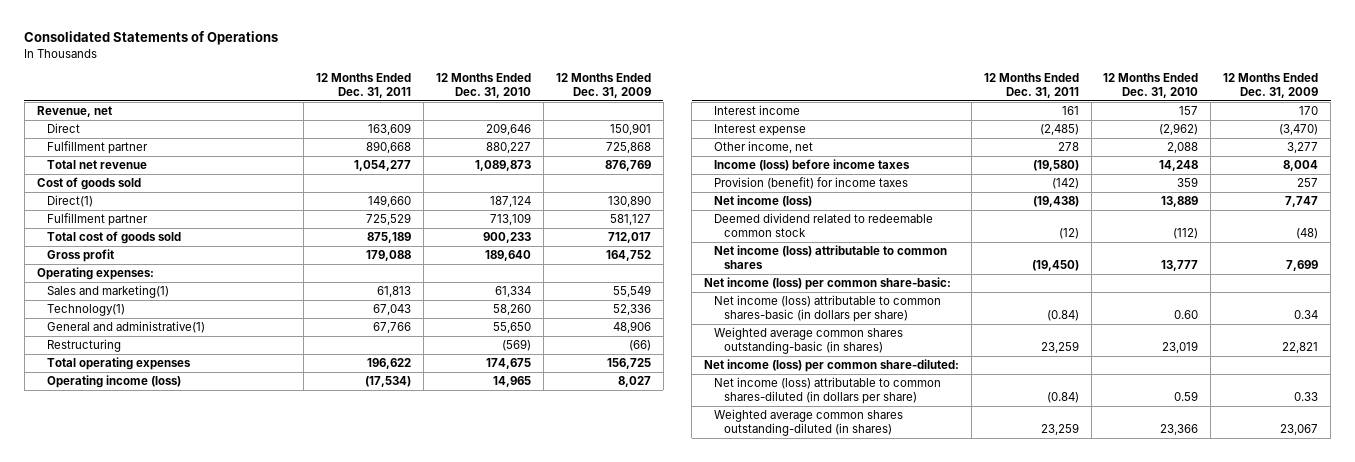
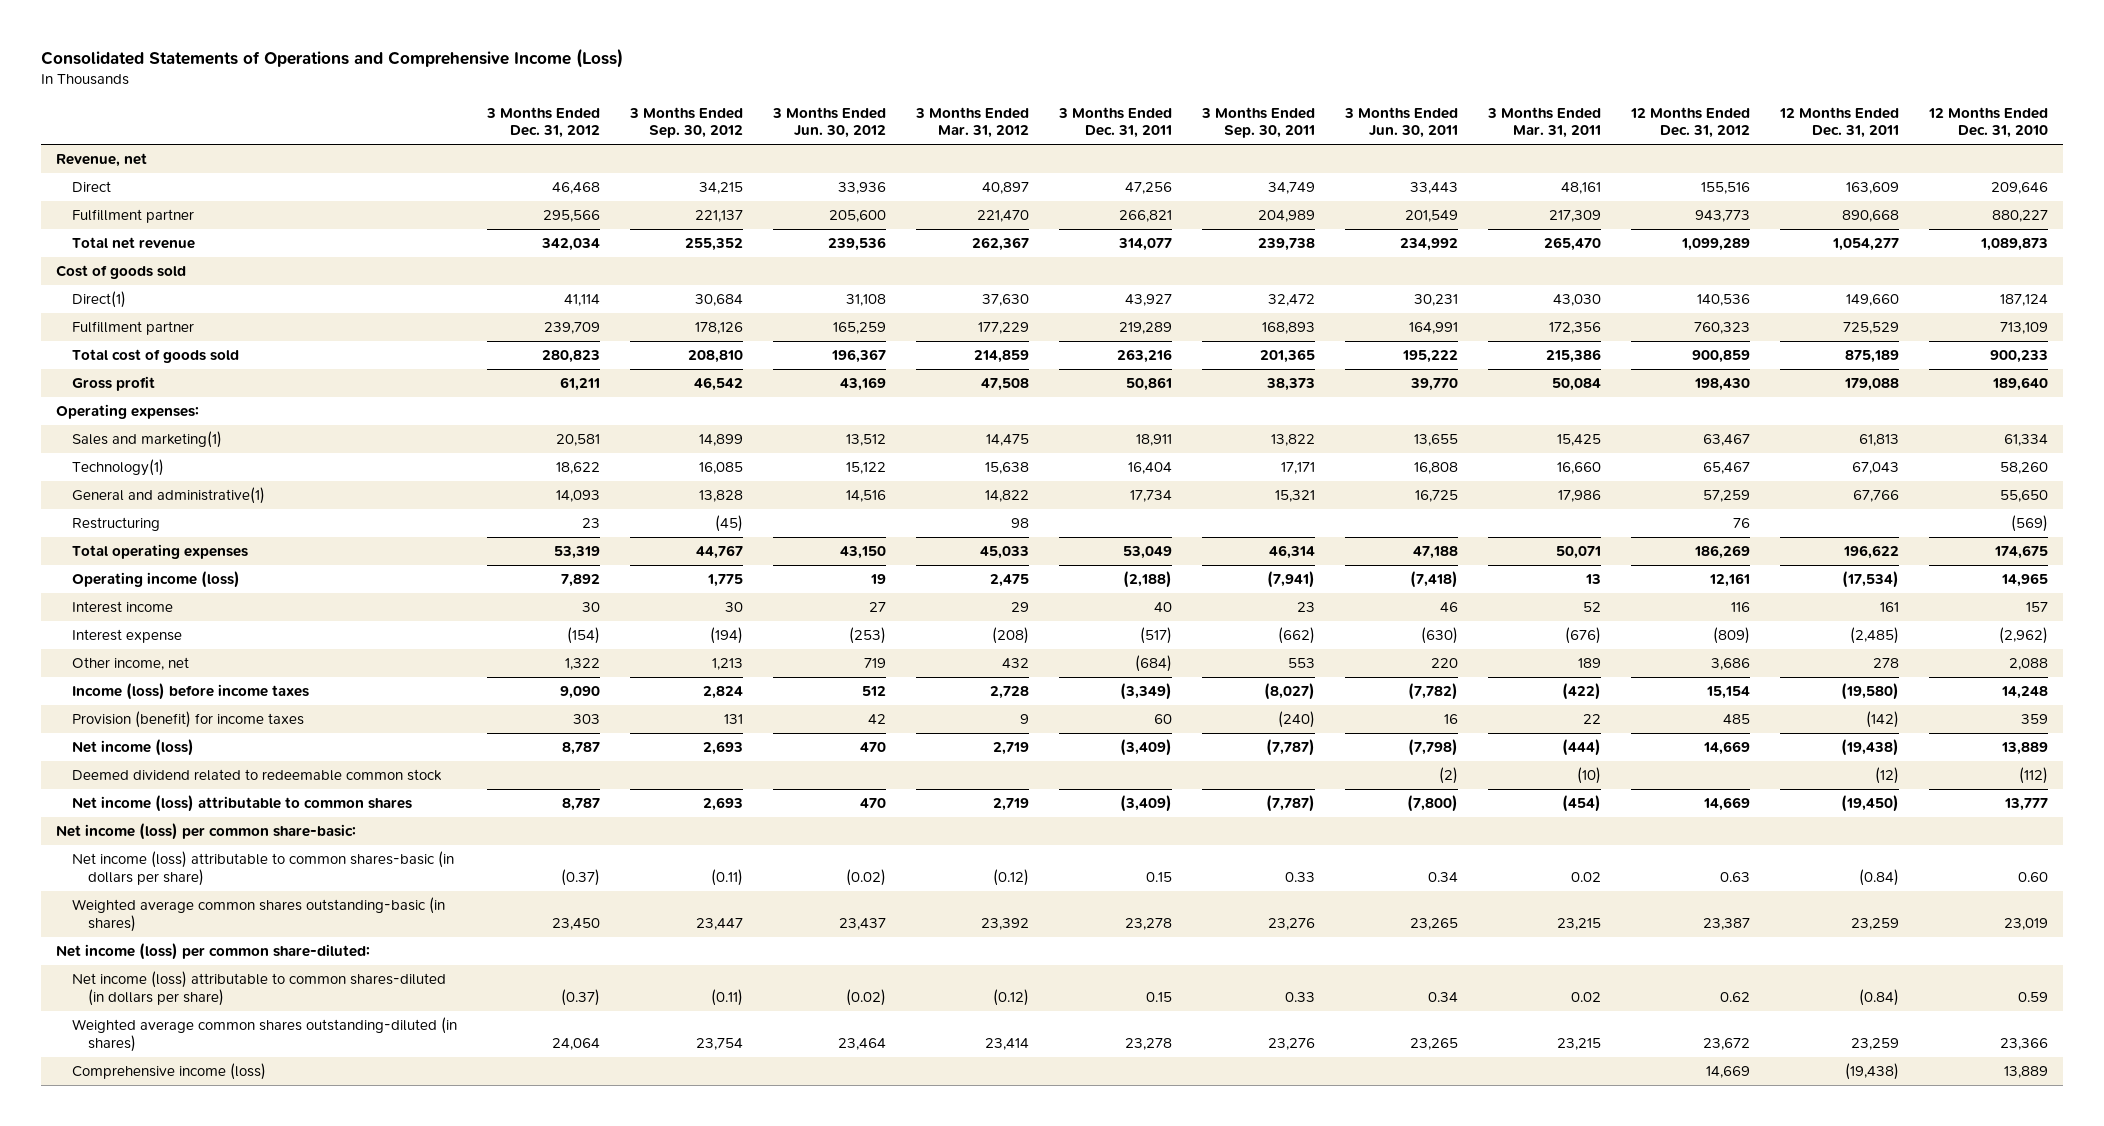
[24,31,279,46] Consolidated Statements of Operations -> [40,47,623,68] Consolidated Statements of Operations and Comprehensive Income (Loss)
[555,73,651,98] 12 Months Ended Dec. 31, 2009 -> none
none -> [486,106,601,139] 3 Months Ended Dec. 31, 2012
none -> [629,106,744,139] 3 Months Ended Sep. 30, 2012
none -> [772,106,887,139] 3 Months Ended Jun. 30, 2012
none -> [915,106,1030,139] 3 Months Ended Mar. 31, 2012
none -> [1058,106,1173,139] 3 Months Ended Dec. 31, 2011
none -> [1201,106,1316,139] 3 Months Ended Sep. 30, 2011
none -> [1344,106,1459,139] 3 Months Ended Jun. 30, 2011
none -> [1487,106,1602,139] 3 Months Ended Mar. 31, 2011
none -> [1630,106,1751,139] 12 Months Ended Dec. 31, 2012
none -> [72,1063,267,1081] Comprehensive income (loss)

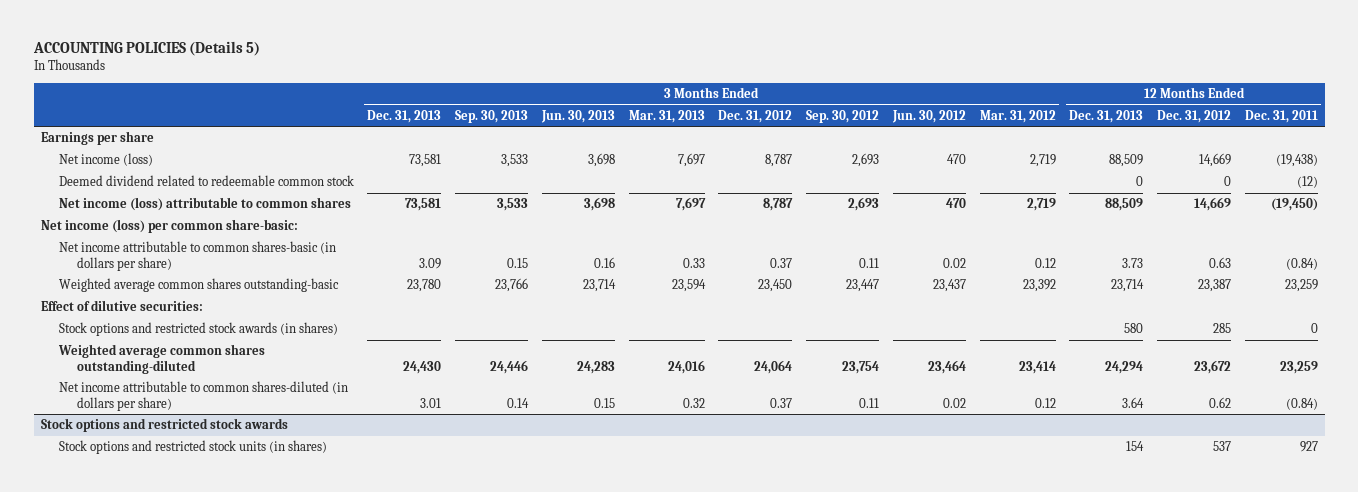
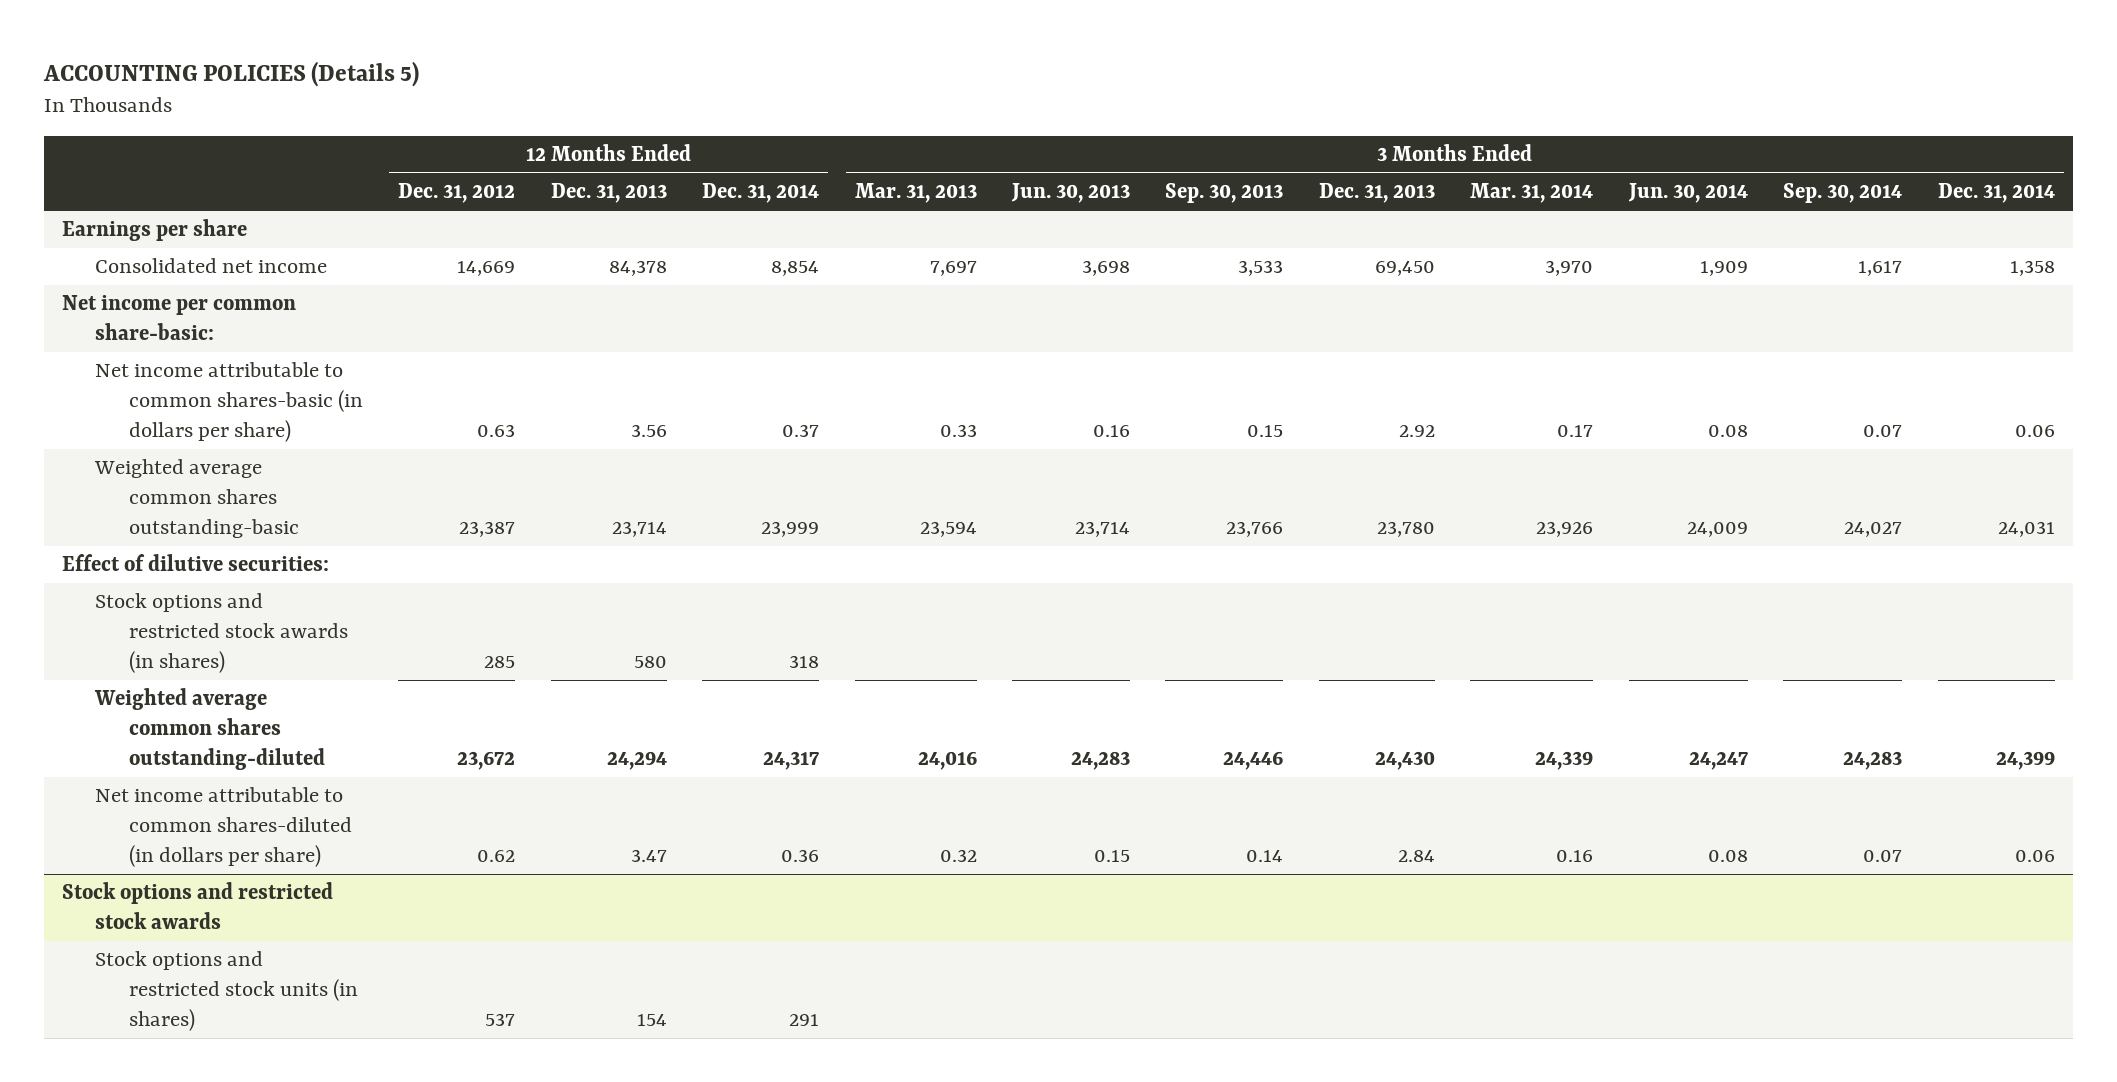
[718,109,793,123] Dec. 31, 2012 -> none
[806,109,880,123] Sep. 30, 2012 -> none
[891,109,966,123] Jun. 30, 2012 -> none
[979,109,1056,123] Mar. 31, 2012 -> none
[1244,109,1318,123] Dec. 31, 2011 -> none
none -> [702,183,820,204] Dec. 31, 2014
none -> [1470,183,1594,204] Mar. 31, 2014
none -> [1627,183,1748,204] Jun. 30, 2014
none -> [1783,183,1903,204] Sep. 30, 2014
none -> [1937,183,2055,204] Dec. 31, 2014
[58,175,354,187] Deemed dividend related to redeemable common stock -> none
[58,197,351,212] Net income (loss) attributable to common shares -> none
[58,153,153,167] Net income (loss) -> [95,258,328,274] Consolidated net income
[409,154,442,168] 73,581 -> [1374,261,1435,277] 69,450
[1109,154,1144,168] 88,509 -> [608,260,667,277] 84,378
[40,219,298,234] Net income (loss) per common share-basic: -> [62,295,297,341] Net income per common share-basic:
[419,257,442,269] 3.09 -> [1398,424,1435,437] 2.92
[1122,257,1144,268] 3.73 -> [630,423,667,437] 3.56
[420,397,442,408] 3.01 -> [1397,849,1435,862] 2.84
[1122,396,1145,408] 3.64 -> [630,848,667,862] 3.47

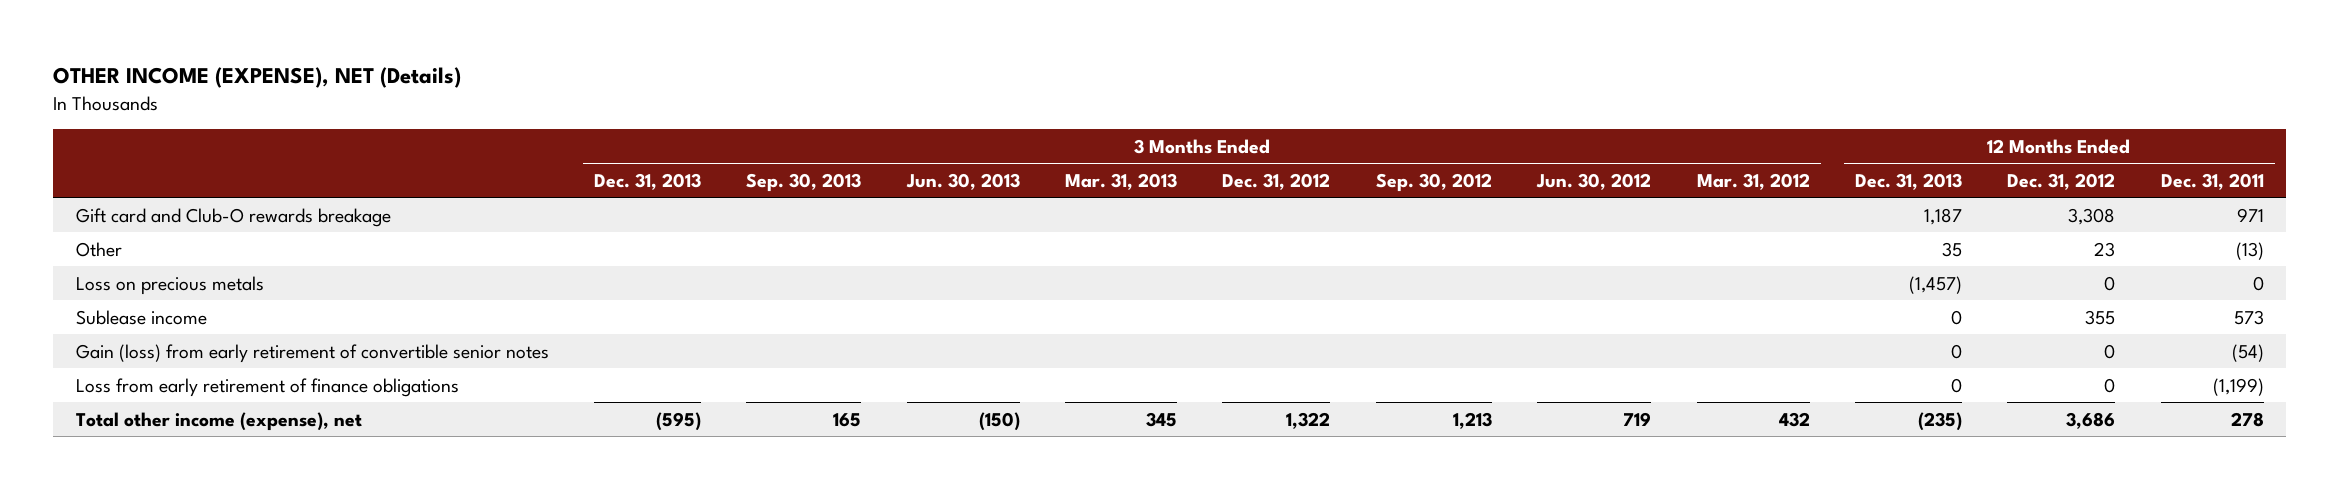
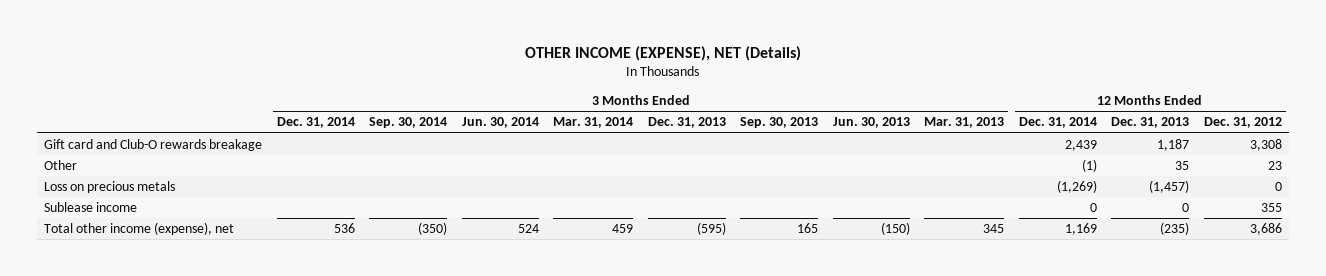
[1222,172,1331,190] Dec. 31, 2012 -> none
[1375,172,1492,192] Sep. 30, 2012 -> none
[1536,172,1652,190] Jun. 30, 2012 -> none
[1696,172,1810,190] Mar. 31, 2012 -> none
[2160,172,2264,190] Dec. 31, 2011 -> none
none -> [276,117,355,129] Dec. 31, 2014
none -> [369,117,448,129] Sep. 30, 2014
none -> [461,117,539,129] Jun. 30, 2014
none -> [553,117,634,129] Mar. 31, 2014
none -> [1018,117,1097,129] Dec. 31, 2014
[75,343,549,363] Gain (loss) from early retirement of convertible senior notes -> none
[75,377,459,397] Loss from early retirement of finance obligations -> none

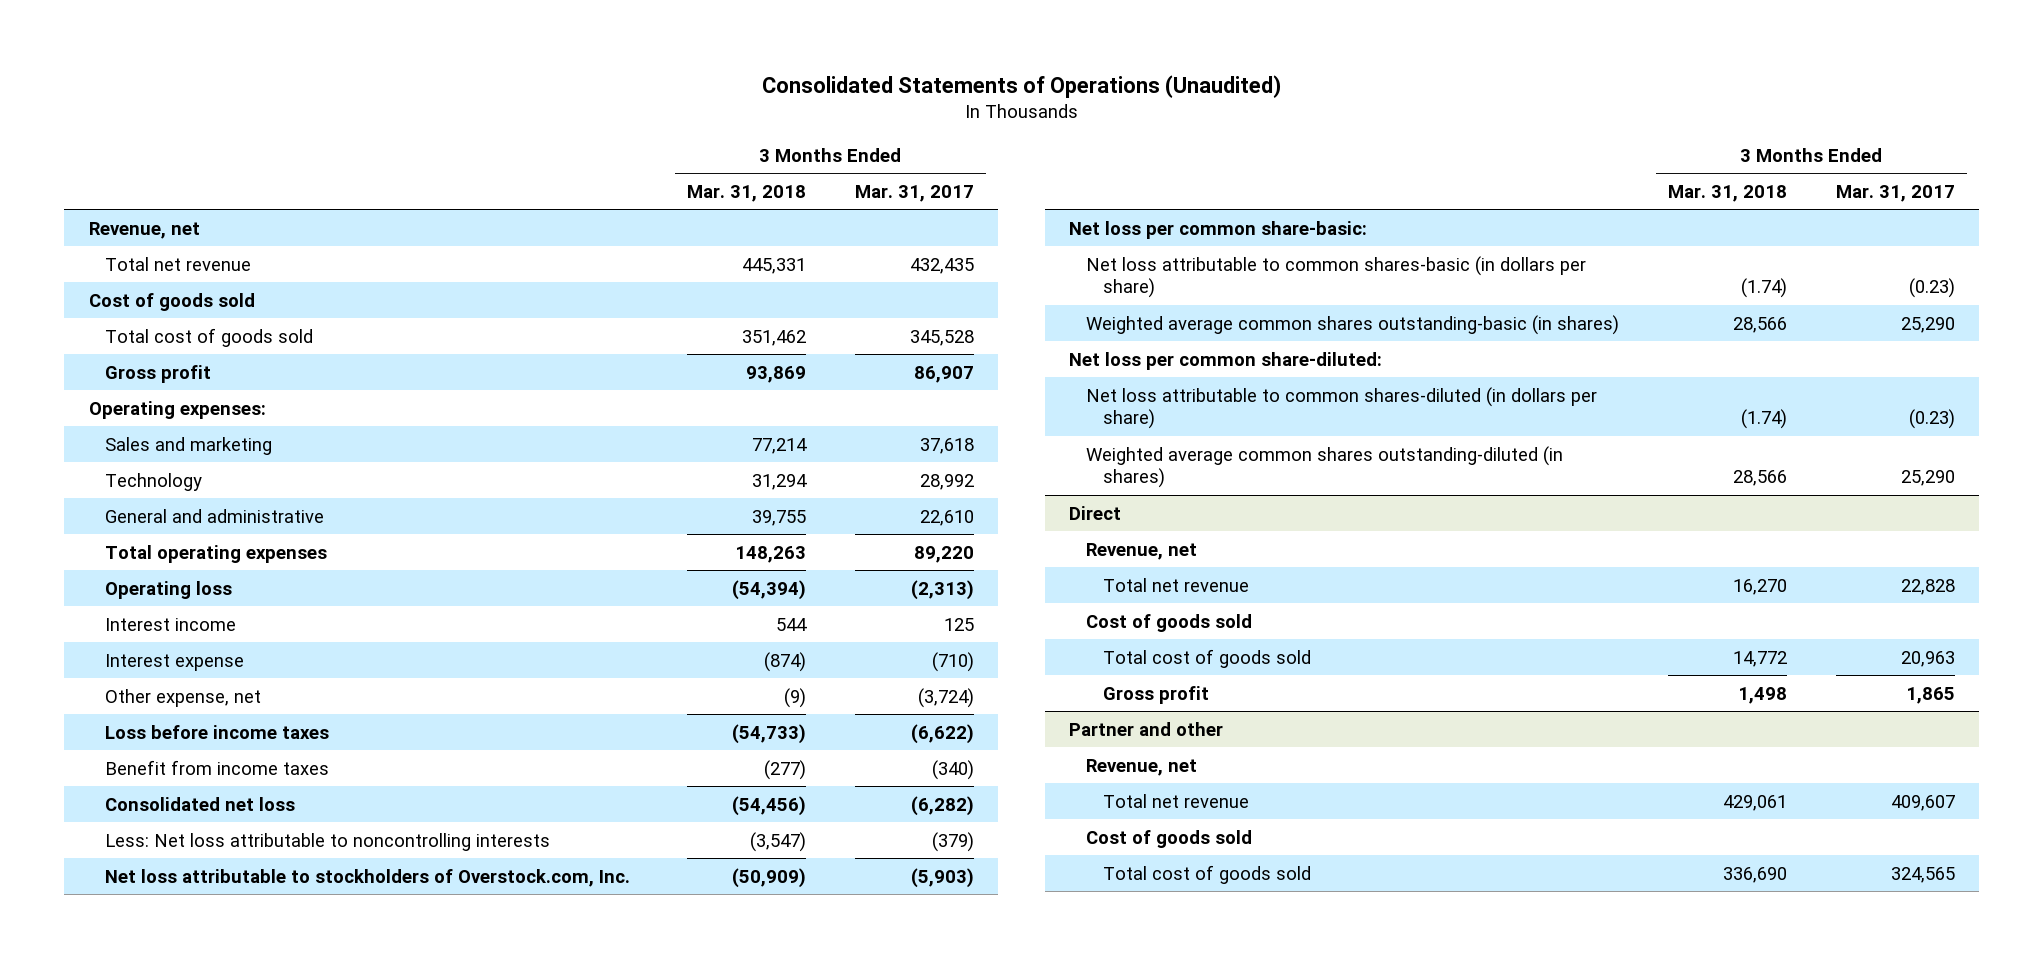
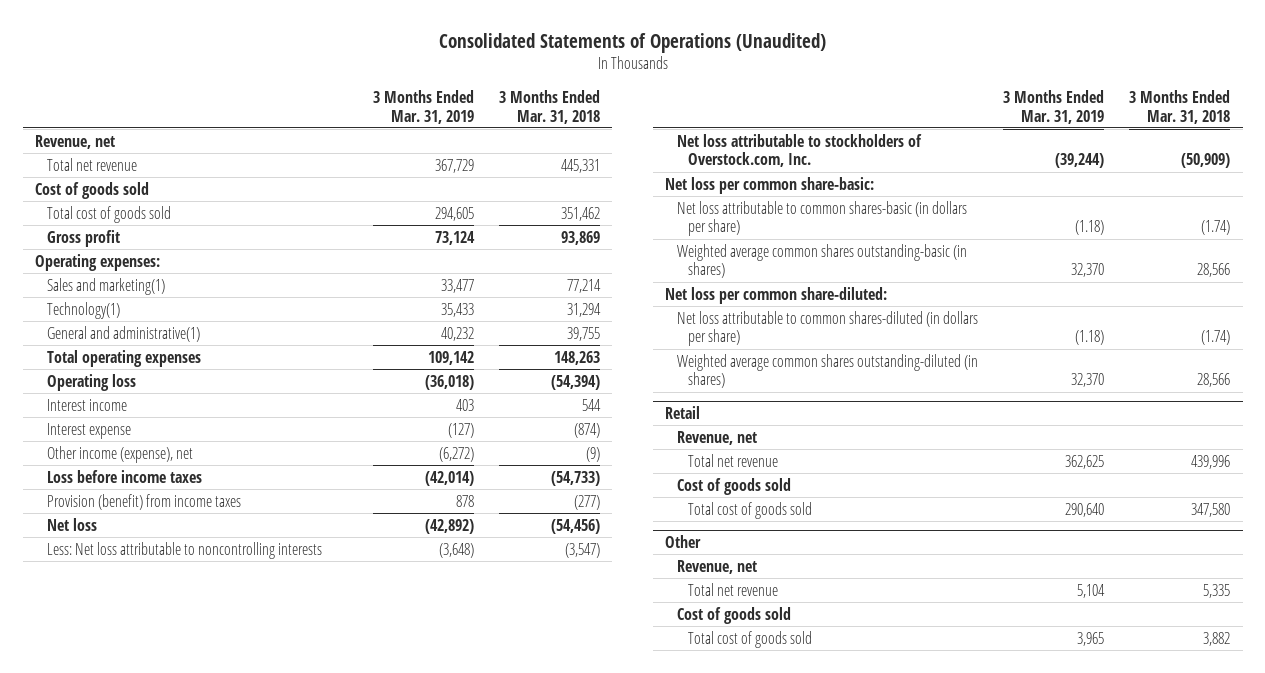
[854,184,974,202] Mar. 31, 2017 -> none
none -> [372,90,474,124] 3 Months Ended Mar. 31, 2019
[105,436,273,455] Sales and marketing -> [46,277,165,295] Sales and marketing(1)
[105,472,203,491] Technology -> [46,301,120,319] Technology(1)
[105,508,325,523] General and administrative -> [46,325,200,342] General and administrative(1)
[105,688,262,707] Other expense, net -> [46,445,193,463] Other income (expense), net
[105,759,330,775] Benefit from income taxes -> [46,493,241,510] Provision (benefit) from income taxes
[105,796,296,811] Consolidated net loss -> [46,517,97,531] Net loss
[1069,505,1122,520] Direct -> [665,405,701,419] Retail
[1732,578,1787,595] 16,270 -> [1190,454,1230,469] 439,996
[1102,685,1209,704] Gross profit -> none
[1732,650,1787,667] 14,772 -> [1190,502,1230,517] 347,580
[1069,721,1224,736] Partner and other -> [665,534,702,548] Other
[1722,794,1787,811] 429,061 -> [1202,583,1230,598] 5,335
[1722,866,1787,883] 336,690 -> [1202,631,1230,646] 3,882

